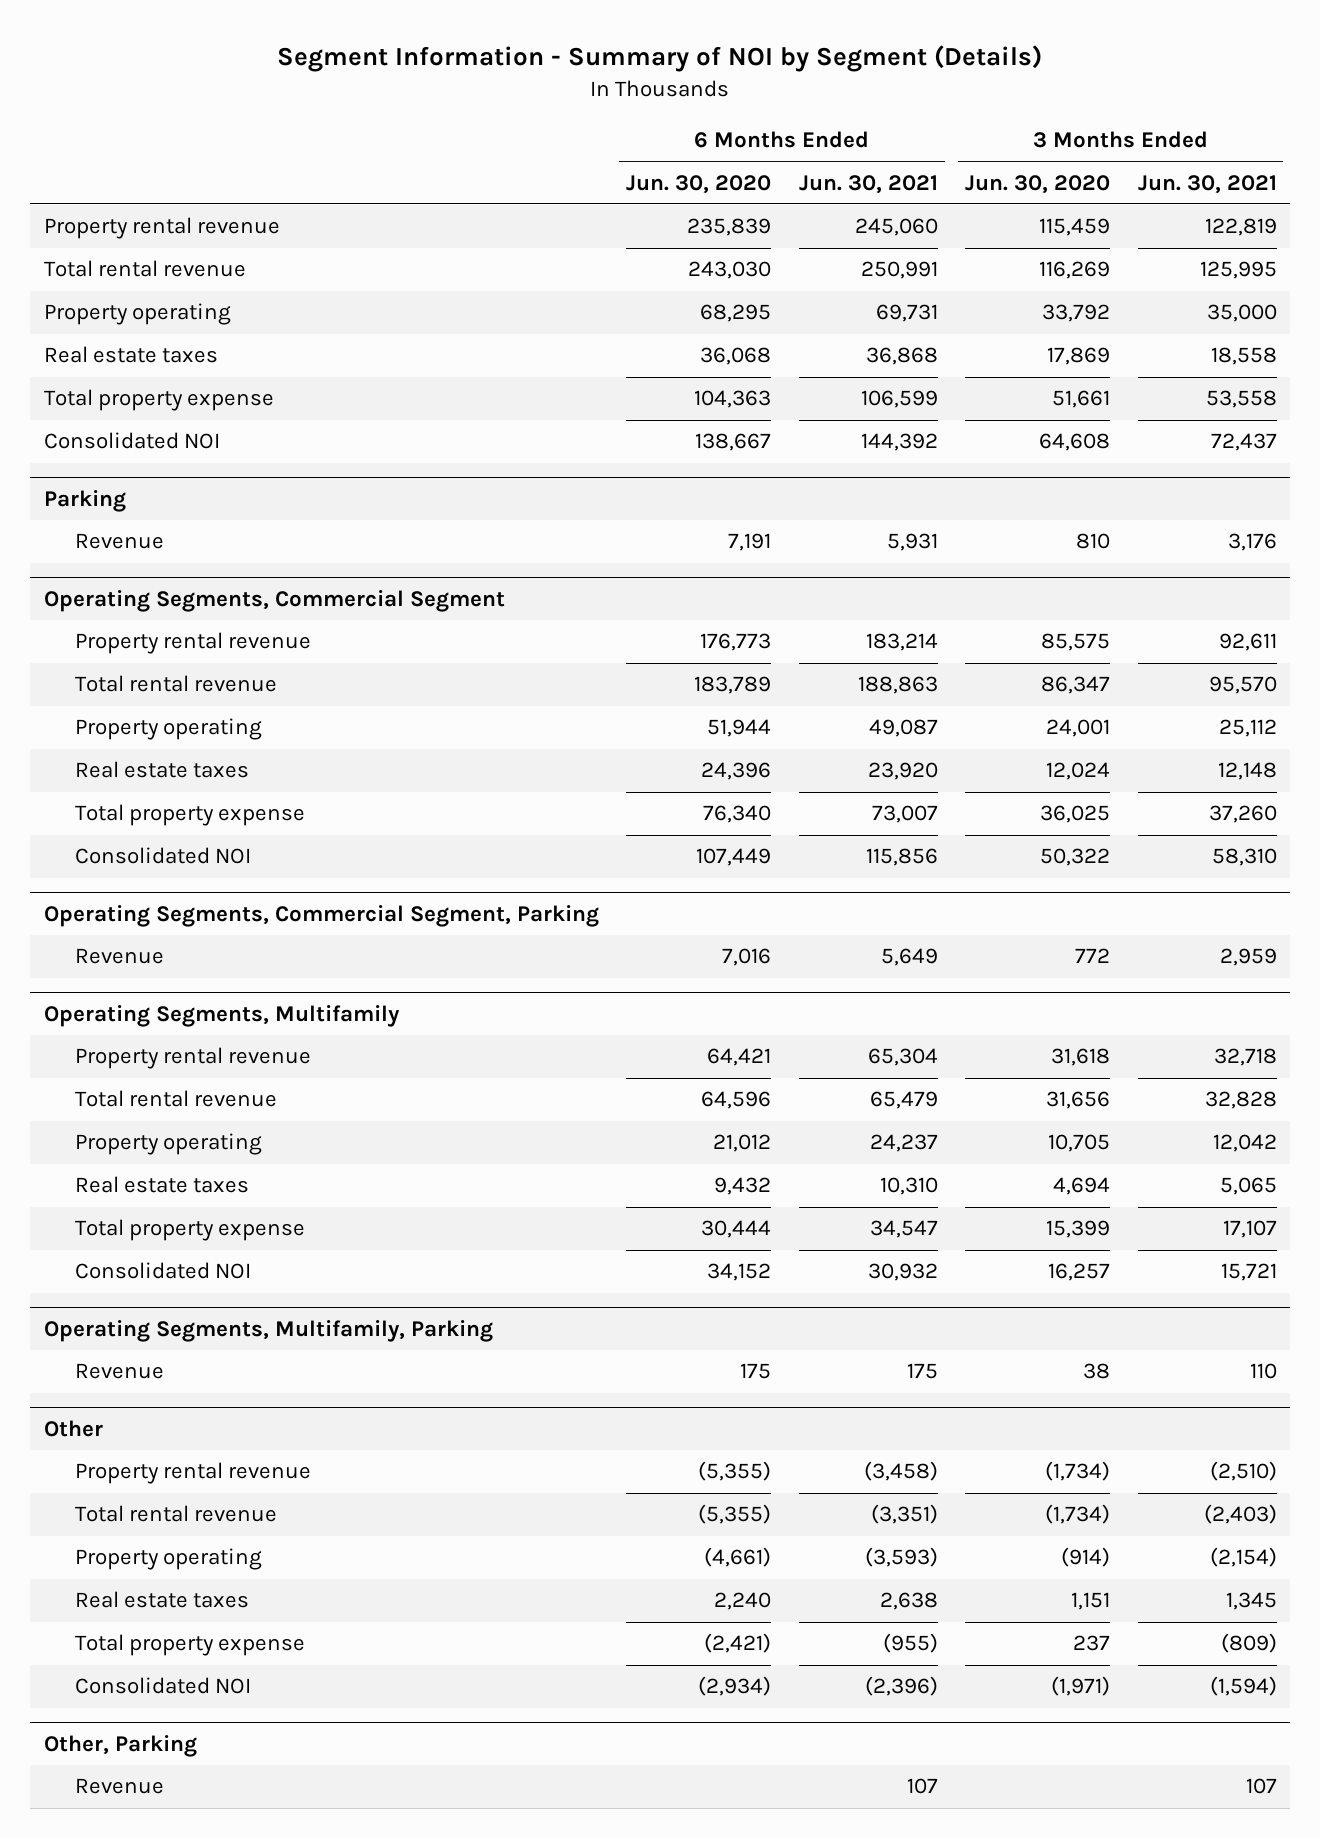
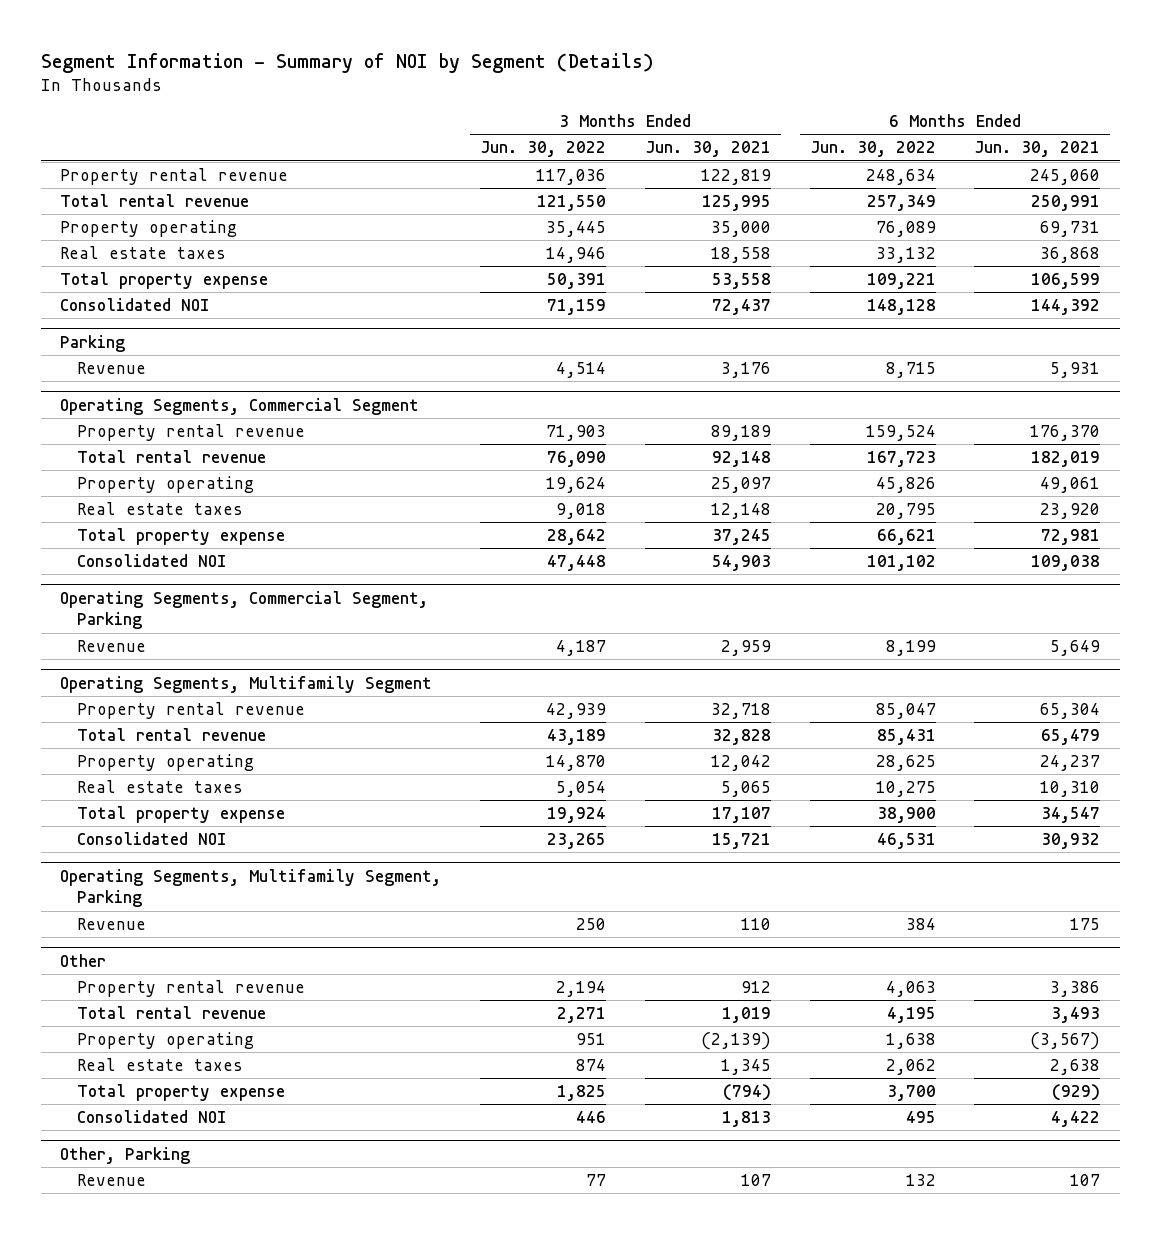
[626,174,772,194] Jun. 30, 2020 -> none
[965,174,1111,194] Jun. 30, 2020 -> none
none -> [480,141,607,158] Jun. 30, 2022
none -> [809,141,936,158] Jun. 30, 2022
[865,633,938,652] 183,214 -> [1030,425,1101,442] 176,370
[1218,633,1277,652] 92,611 -> [710,425,771,442] 89,189
[857,676,938,695] 188,863 -> [1031,451,1101,468] 182,019
[1208,676,1277,695] 95,570 -> [711,451,771,468] 92,148
[868,719,938,738] 49,087 -> [1040,477,1101,494] 49,061
[1218,719,1277,738] 25,112 -> [710,477,771,494] 25,097
[871,805,938,824] 73,007 -> [1041,529,1101,546] 72,981
[1208,805,1277,824] 37,260 -> [711,529,771,546] 37,245
[865,848,938,867] 115,856 -> [1031,555,1101,572] 109,038
[1211,848,1277,867] 58,310 -> [711,555,771,572] 54,903
[43,1004,400,1027] Operating Segments, Multifamily -> [60,675,433,693] Operating Segments, Multifamily Segment
[43,1319,493,1342] Operating Segments, Multifamily, Parking -> [60,868,442,908] Operating Segments, Multifamily Segment, Parking
[863,1461,938,1482] (3,458) -> [1050,981,1101,998] 3,386
[1209,1461,1277,1482] (2,510) -> [740,981,771,994] 912
[870,1504,938,1525] (3,351) -> [1051,1007,1101,1024] 3,493
[1203,1504,1277,1525] (2,403) -> [721,1007,771,1024] 1,019
[864,1547,938,1568] (3,593) -> [1030,1032,1101,1051] (3,567)
[1209,1547,1277,1568] (2,154) -> [700,1032,771,1051] (2,139)
[882,1633,938,1654] (955) -> [1052,1084,1101,1102] (929)
[1220,1633,1277,1654] (809) -> [722,1084,771,1102] (794)
[864,1676,938,1697] (2,396) -> [1051,1111,1101,1128] 4,422
[1209,1676,1277,1697] (1,594) -> [721,1111,771,1128] 1,813

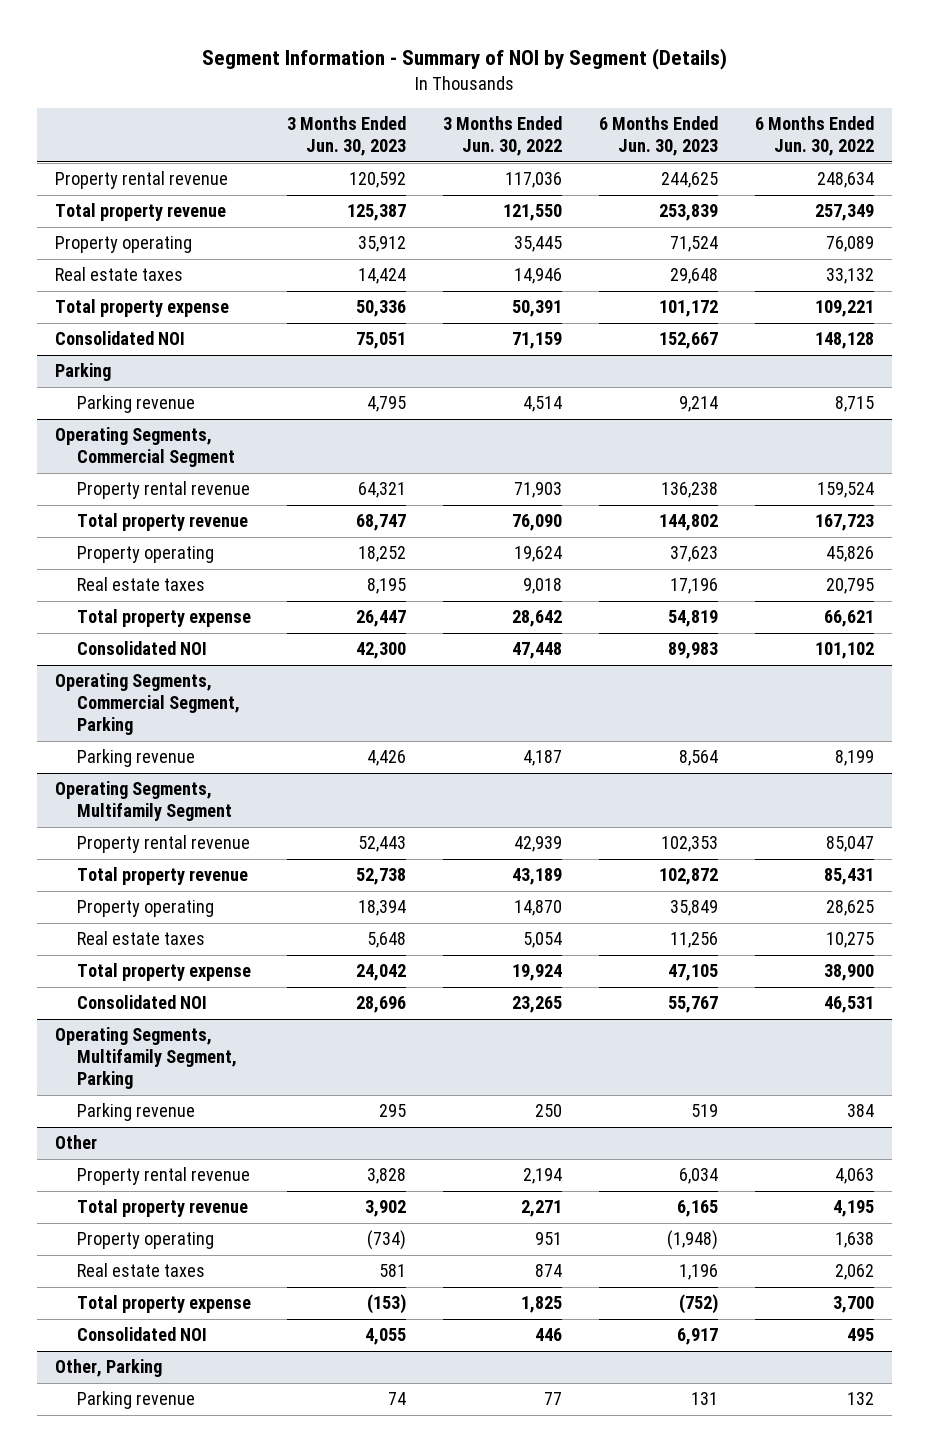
[644,141,771,158] Jun. 30, 2021 -> none
[974,141,1101,158] Jun. 30, 2021 -> none
none -> [287,116,407,157] 3 Months Ended Jun. 30, 2023
none -> [599,116,719,157] 6 Months Ended Jun. 30, 2023
[60,194,250,208] Total rental revenue -> [55,203,227,222] Total property revenue
[76,362,146,375] Revenue -> [76,395,195,414] Parking revenue
[76,450,266,464] Total rental revenue -> [76,513,248,532] Total property revenue
[76,640,146,653] Revenue -> [76,749,195,768] Parking revenue
[76,728,266,742] Total rental revenue -> [76,867,248,886] Total property revenue
[76,918,146,931] Revenue -> [76,1103,195,1122] Parking revenue
[76,1006,266,1020] Total rental revenue -> [76,1199,248,1218] Total property revenue
[76,1174,146,1187] Revenue -> [76,1391,195,1410] Parking revenue

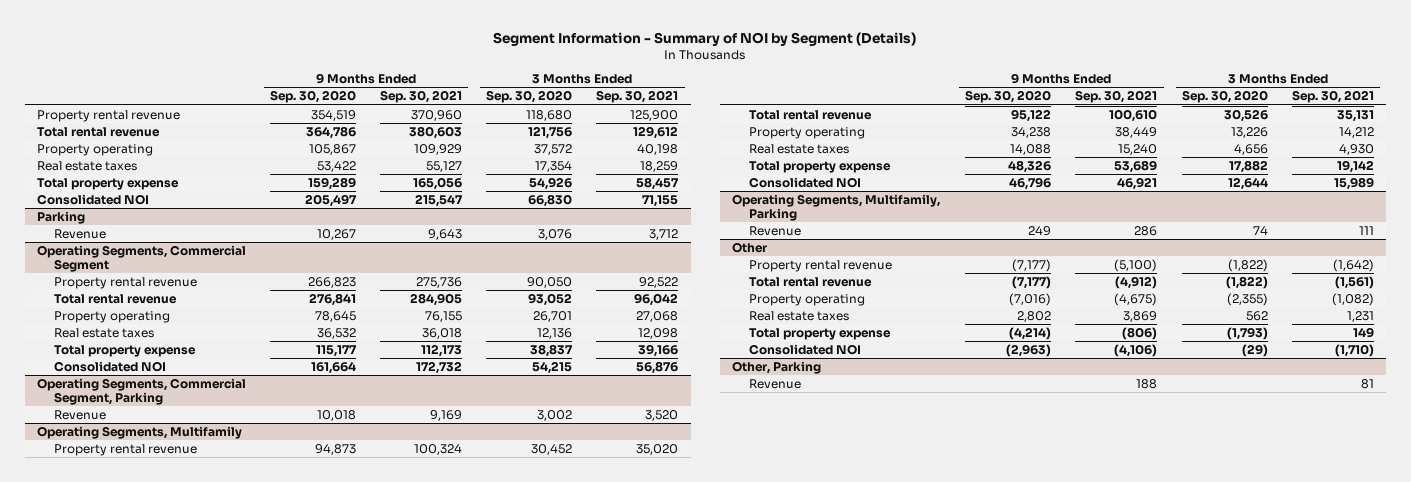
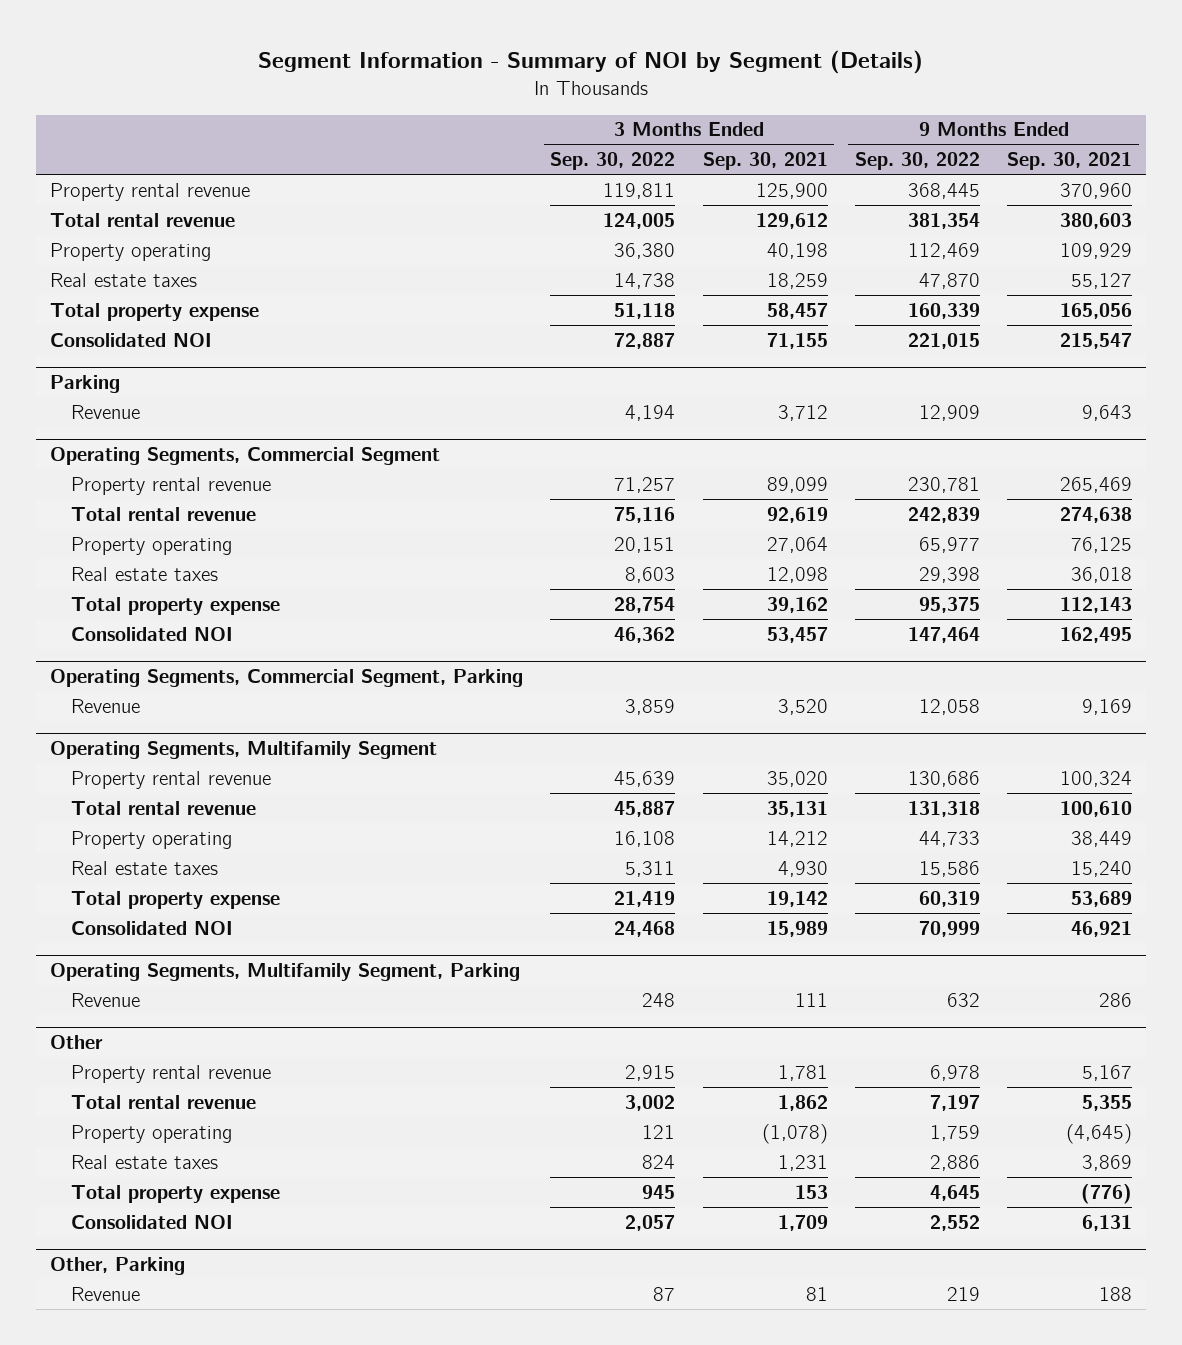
[269,90,356,104] Sep. 30, 2020 -> none
[486,90,573,104] Sep. 30, 2020 -> none
none -> [550,152,676,171] Sep. 30, 2022
none -> [854,152,980,171] Sep. 30, 2022
[416,276,463,288] 275,736 -> [1060,476,1133,493] 265,469
[639,276,679,288] 92,522 -> [766,476,828,493] 89,099
[410,292,463,306] 284,905 -> [1060,506,1133,523] 274,638
[634,292,679,306] 96,042 -> [766,506,828,523] 92,619
[425,310,463,322] 76,155 -> [1071,536,1133,553] 76,125
[636,310,679,322] 27,068 -> [766,536,828,553] 27,064
[421,343,463,357] 112,173 -> [1060,596,1133,613] 112,143
[638,343,679,357] 39,166 -> [766,596,828,613] 39,162
[416,360,463,374] 172,732 -> [1060,626,1133,643] 162,495
[636,361,679,374] 56,876 -> [766,626,828,643] 53,457
[36,425,242,439] Operating Segments, Multifamily -> [50,741,438,760] Operating Segments, Multifamily Segment
[732,193,941,221] Operating Segments, Multifamily, Parking -> [50,963,521,982] Operating Segments, Multifamily Segment, Parking
[1114,258,1158,272] (5,100) -> [1082,1064,1133,1081] 5,167
[1332,258,1374,272] (1,642) -> [777,1064,828,1081] 1,781
[1115,275,1158,289] (4,912) -> [1082,1094,1133,1111] 5,355
[1334,275,1374,289] (1,561) -> [777,1094,828,1111] 1,862
[1114,292,1158,306] (4,675) -> [1066,1123,1133,1144] (4,645)
[1331,292,1374,306] (1,082) -> [761,1123,828,1144] (1,078)
[1122,326,1158,340] (806) -> [1081,1183,1133,1204] (776)
[1352,326,1374,338] 149 -> [794,1184,828,1199] 153
[1114,343,1158,357] (4,106) -> [1082,1214,1133,1231] 6,131
[1334,343,1374,357] (1,710) -> [777,1214,828,1231] 1,709

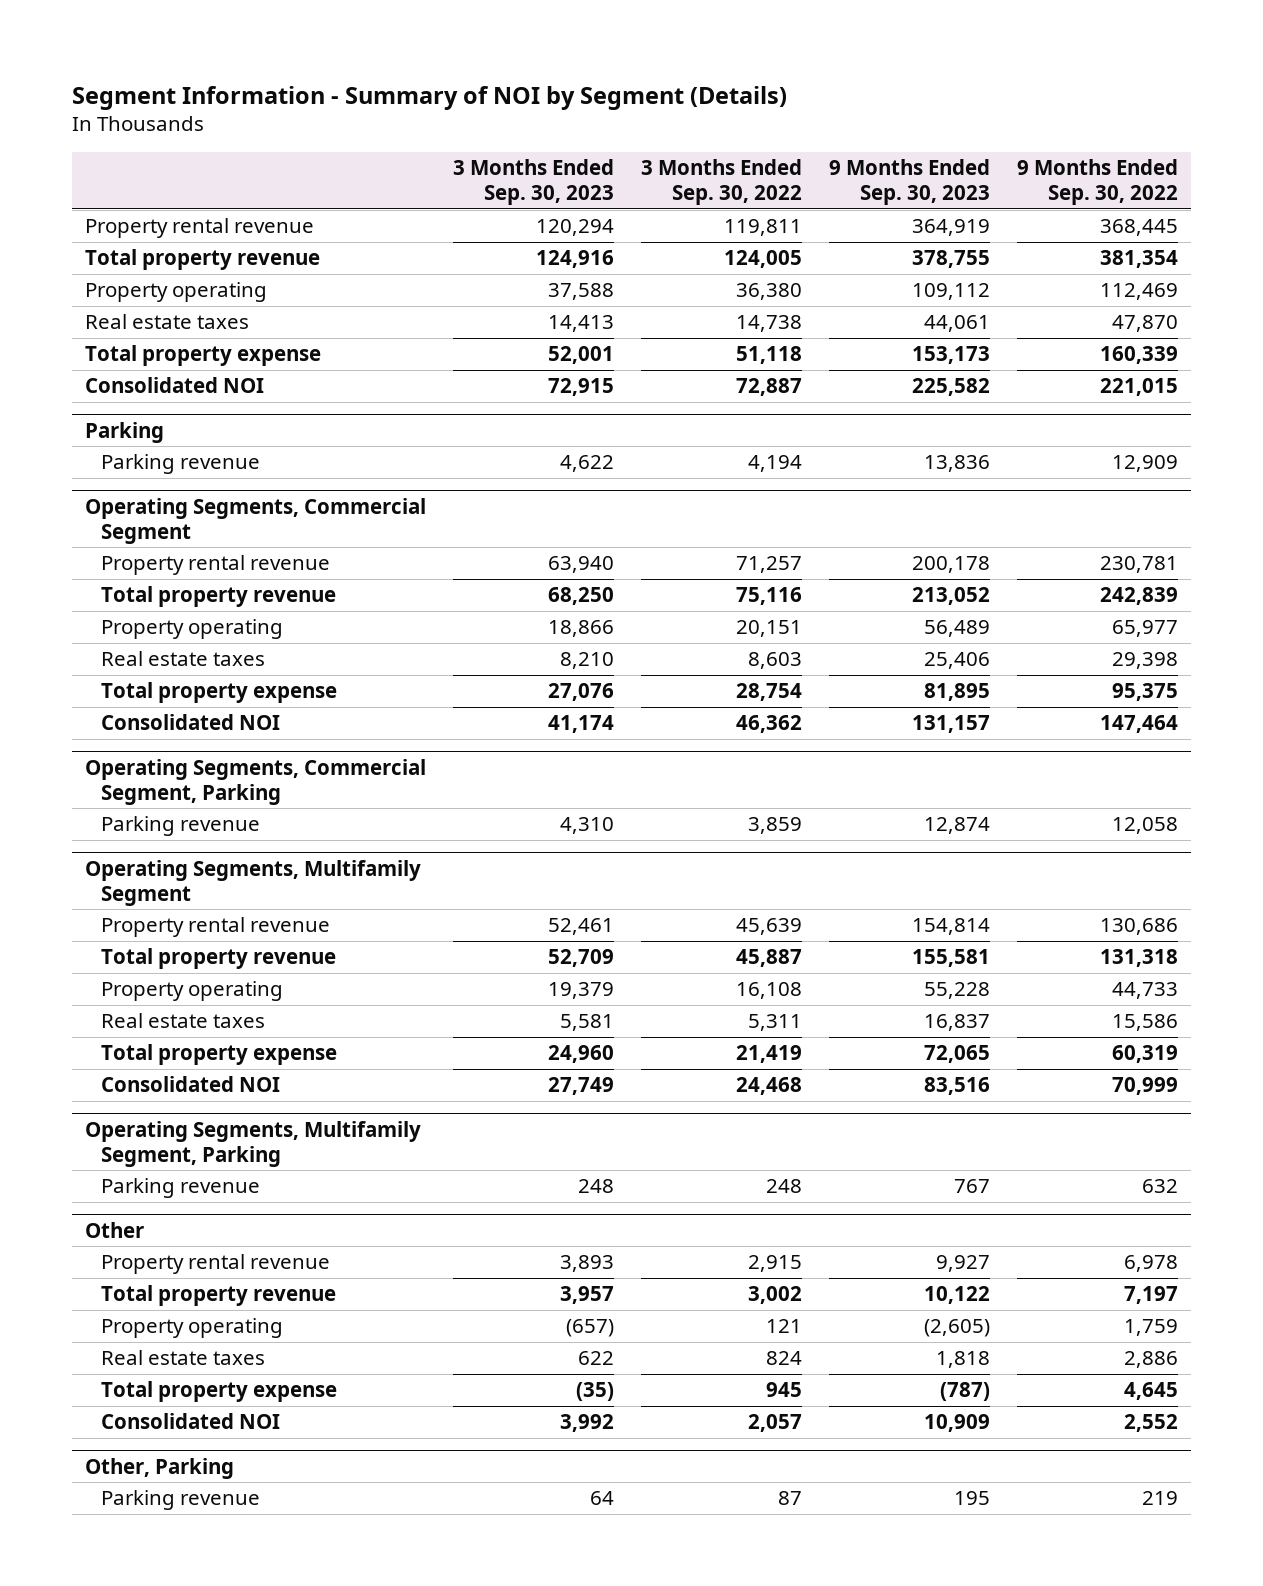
[702,152,828,171] Sep. 30, 2021 -> none
[1007,152,1133,171] Sep. 30, 2021 -> none
none -> [452,159,614,206] 3 Months Ended Sep. 30, 2023
none -> [828,159,990,206] 9 Months Ended Sep. 30, 2023
[50,212,236,227] Total rental revenue -> [85,249,321,271] Total property revenue
[71,404,141,419] Revenue -> [101,454,261,475] Parking revenue
[71,506,257,521] Total rental revenue -> [101,586,337,608] Total property revenue
[71,698,141,713] Revenue -> [101,816,261,837] Parking revenue
[71,800,257,815] Total rental revenue -> [101,948,337,970] Total property revenue
[71,992,141,1007] Revenue -> [101,1178,261,1199] Parking revenue
[71,1094,257,1109] Total rental revenue -> [101,1285,337,1307] Total property revenue
[71,1286,141,1301] Revenue -> [101,1490,261,1511] Parking revenue

